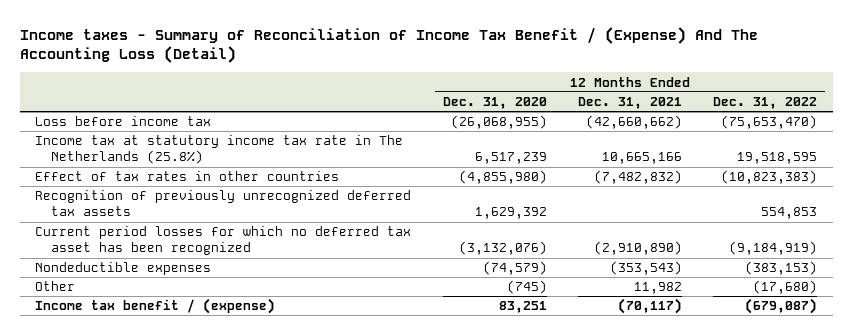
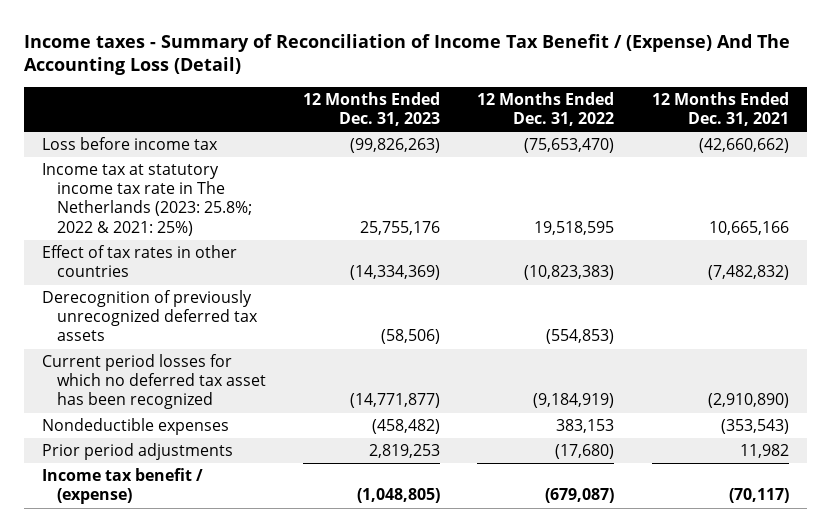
[442,97,547,110] Dec. 31, 2020 -> none
none -> [303,92,441,127] 12 Months Ended Dec. 31, 2023
[35,135,404,165] Income tax at statutory income tax rate in The Netherlands (25.8%) -> [42,163,253,236] Income tax at statutory income tax rate in The Netherlands (2023: 25.8%; 2022 & 2021: 25%)
[35,190,412,217] Recognition of previously unrecognized deferred tax assets -> [42,290,259,342] Derecognition of previously unrecognized deferred tax assets
[761,207,818,220] 554,853 -> [546,329,615,345] (554,853)
[745,261,818,276] (383,153) -> [556,419,615,434] 383,153
[35,281,76,292] Other -> [42,443,234,461] Prior period adjustments

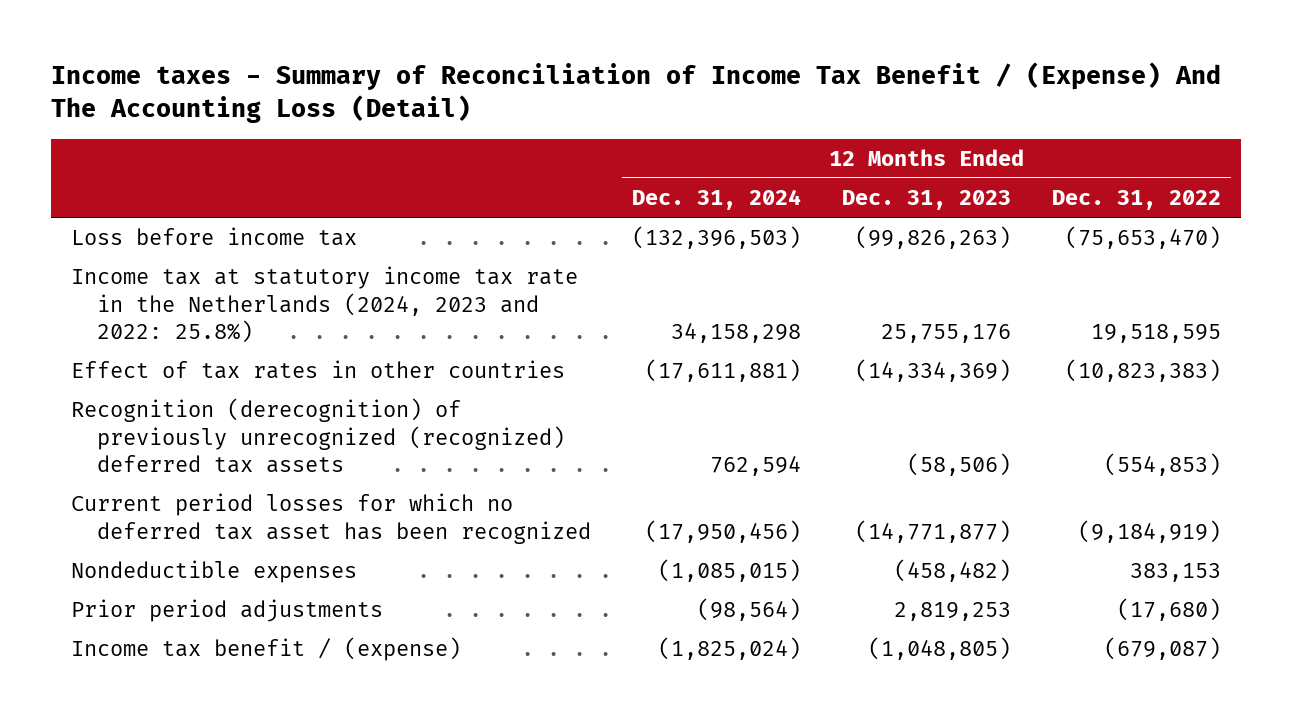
[651,92,789,127] 12 Months Ended Dec. 31, 2021 -> none
none -> [632,189,802,211] Dec. 31, 2024
[42,163,253,236] Income tax at statutory income tax rate in The Netherlands (2023: 25.8%; 2022 & 2021: 25%) -> [71,266,579,344] Income tax at statutory income tax rate in the Netherlands (2024, 2023 and 2022: 25.8%)
[42,290,259,342] Derecognition of previously unrecognized deferred tax assets -> [71,398,566,474] Recognition (derecognition) of previously unrecognized (recognized) deferred tax assets

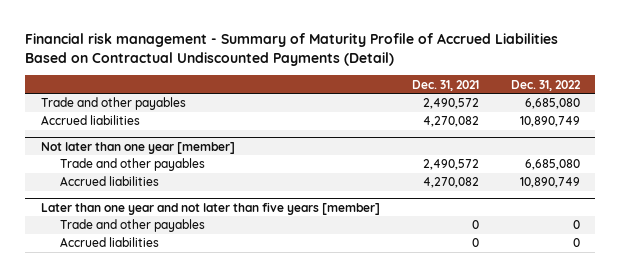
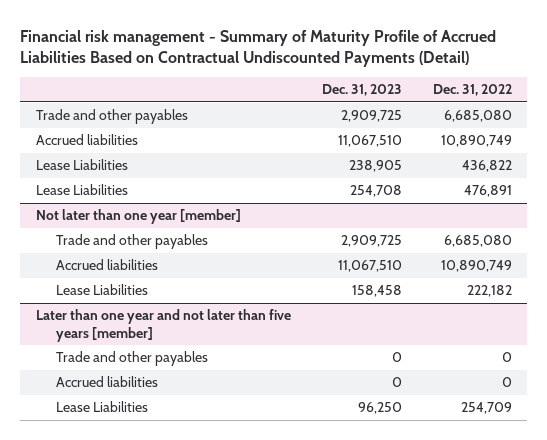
[411,79,479,91] Dec. 31, 2021 -> none
none -> [321,84,402,97] Dec. 31, 2023
none -> [35,159,128,171] Lease Liabilities
none -> [35,184,128,196] Lease Liabilities
none -> [56,284,149,296] Lease Liabilities
none -> [56,401,149,413] Lease Liabilities

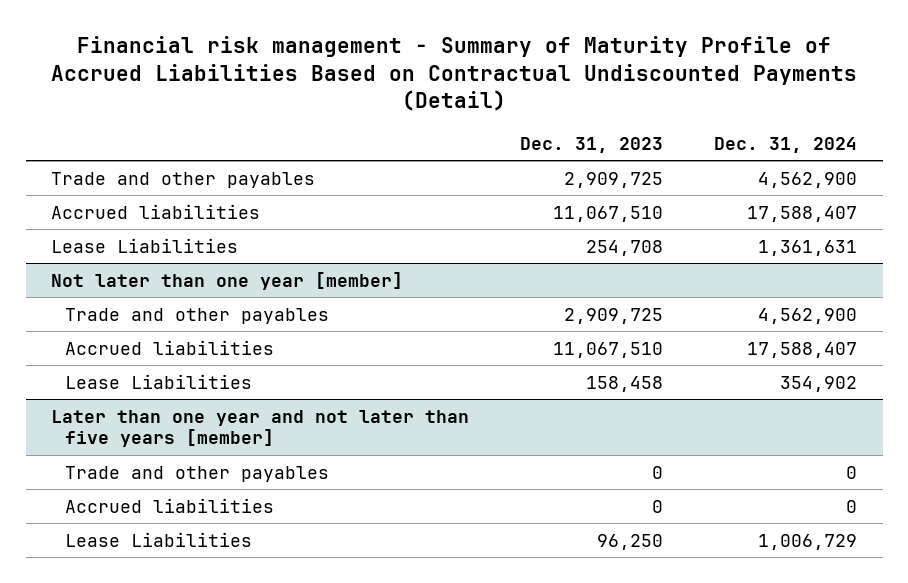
[432,84,512,97] Dec. 31, 2022 -> none
none -> [714,136,858,153] Dec. 31, 2024
[35,159,128,171] Lease Liabilities -> none

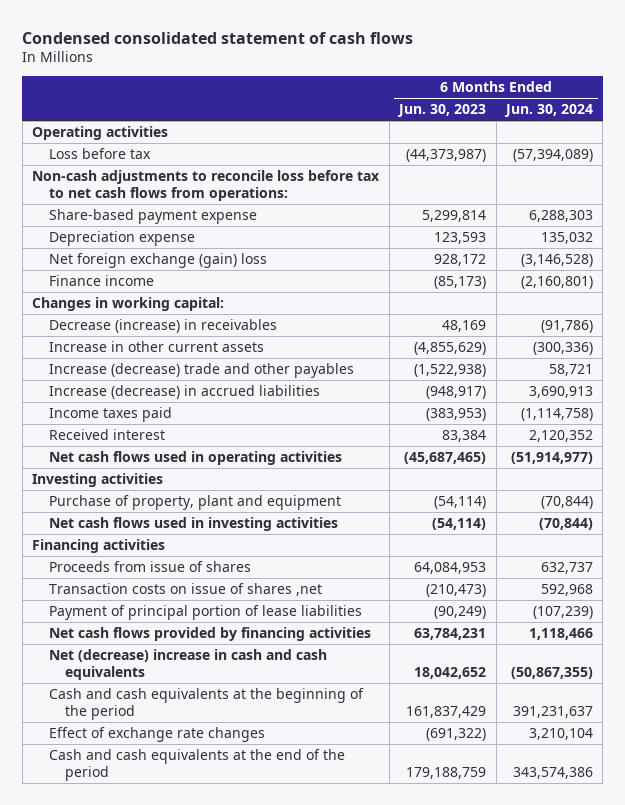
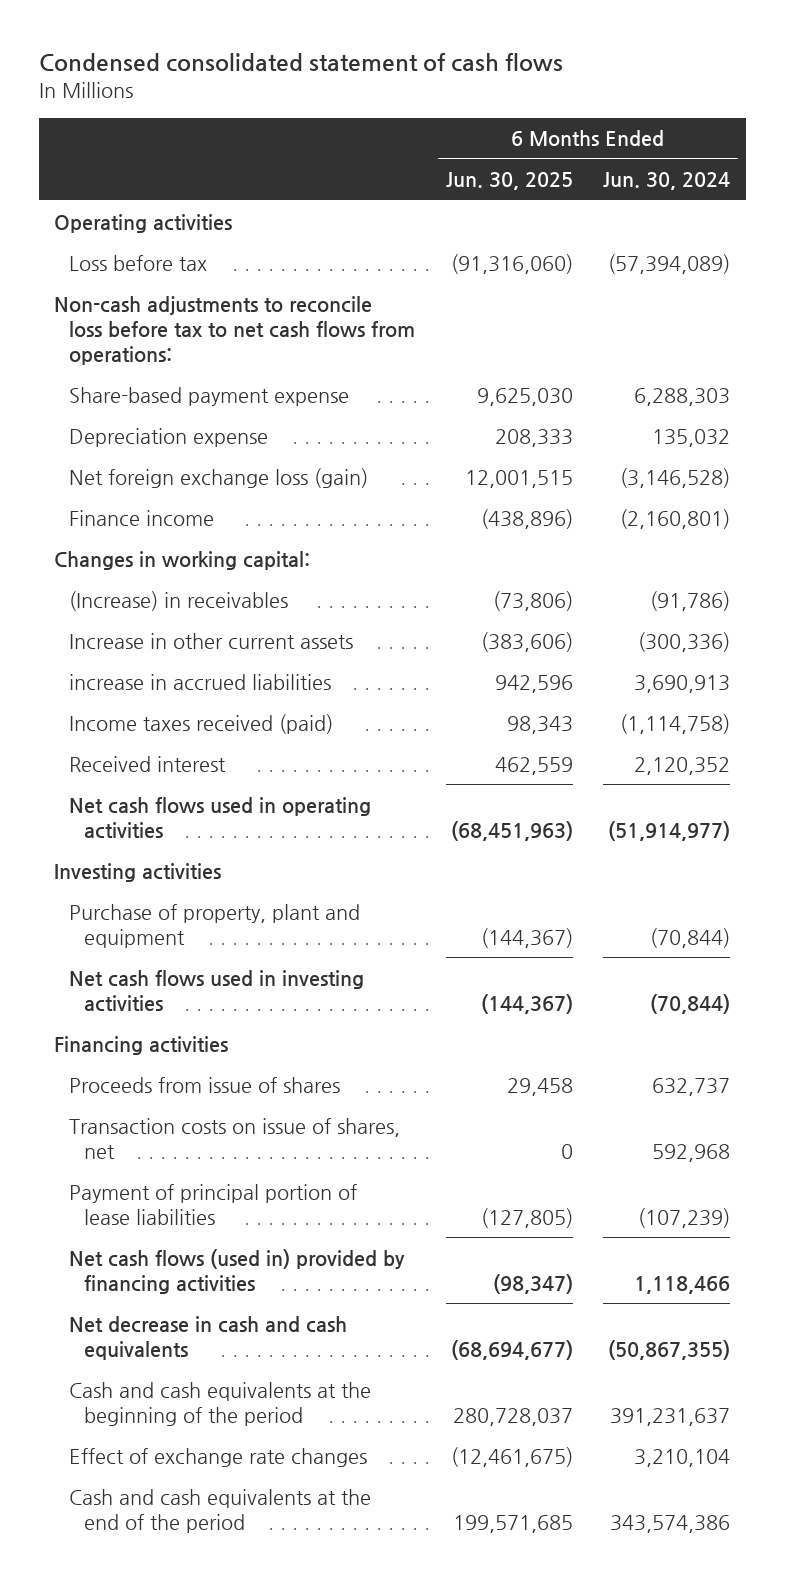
[397,104,487,118] Jun. 30, 2023 -> none
none -> [445,172,573,191] Jun. 30, 2025
[48,253,267,269] Net foreign exchange (gain) loss -> [68,467,368,488] Net foreign exchange loss (gain)
[48,319,277,334] Decrease (increase) in receivables -> [68,590,288,611] (Increase) in receivables
[48,363,354,379] Increase (decrease) trade and other payables -> none
[48,385,320,400] Increase (decrease) in accrued liabilities -> [68,673,331,690] increase in accrued liabilities
[48,407,172,423] Income taxes paid -> [68,713,333,734] Income taxes received (paid)
[48,583,322,597] Transaction costs on issue of shares ,net -> [68,1117,400,1159] Transaction costs on issue of shares, net
[48,627,371,642] Net cash flows provided by financing activities -> [68,1248,405,1294] Net cash flows (used in) provided by financing activities
[48,649,327,681] Net (decrease) increase in cash and cash equivalents -> [68,1315,347,1360] Net decrease in cash and cash equivalents

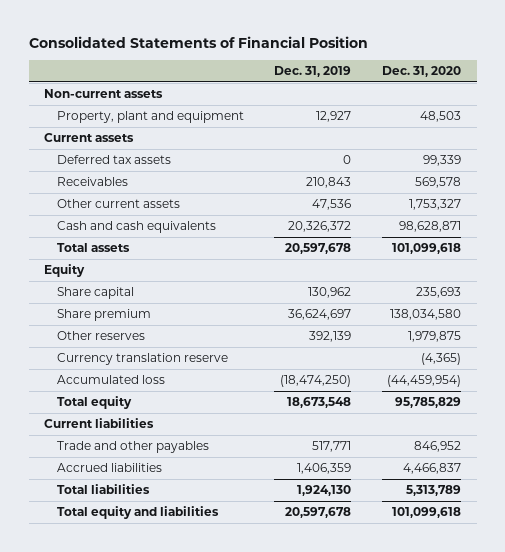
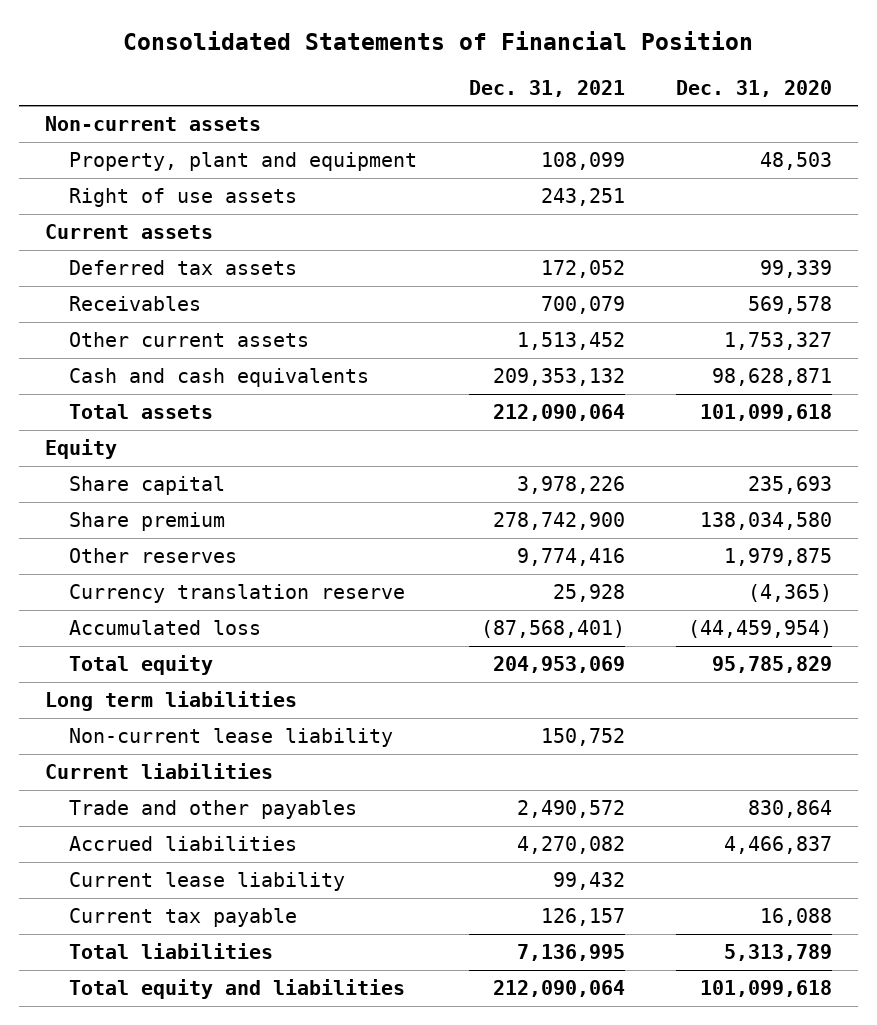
[274,65,352,77] Dec. 31, 2019 -> none
none -> [468,79,625,97] Dec. 31, 2021
none -> [69,188,298,208] Right of use assets
none -> [44,691,297,712] Long term liabilities
none -> [69,728,394,748] Non-current lease liability
[414,441,462,453] 846,952 -> [747,800,832,819] 830,864
none -> [69,872,346,892] Current lease liability
none -> [69,908,298,928] Current tax payable

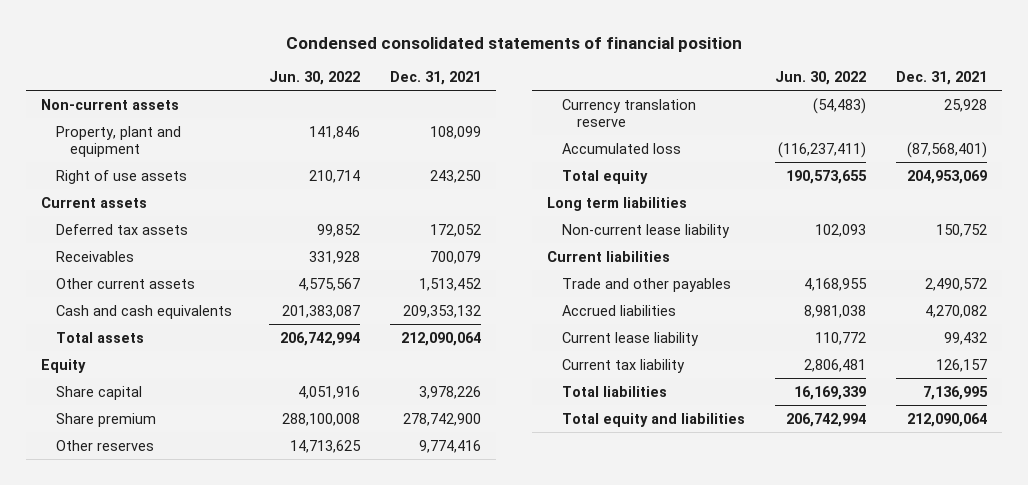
[123,30,754,50] Consolidated Statements of Financial Position -> [286,36,743,52] Condensed consolidated statements of financial position
[675,79,832,97] Dec. 31, 2020 -> none
none -> [268,71,360,86] Jun. 30, 2022
[540,188,625,207] 243,251 -> [429,169,481,183] 243,250
[69,908,298,928] Current tax payable -> [561,358,685,373] Current tax liability

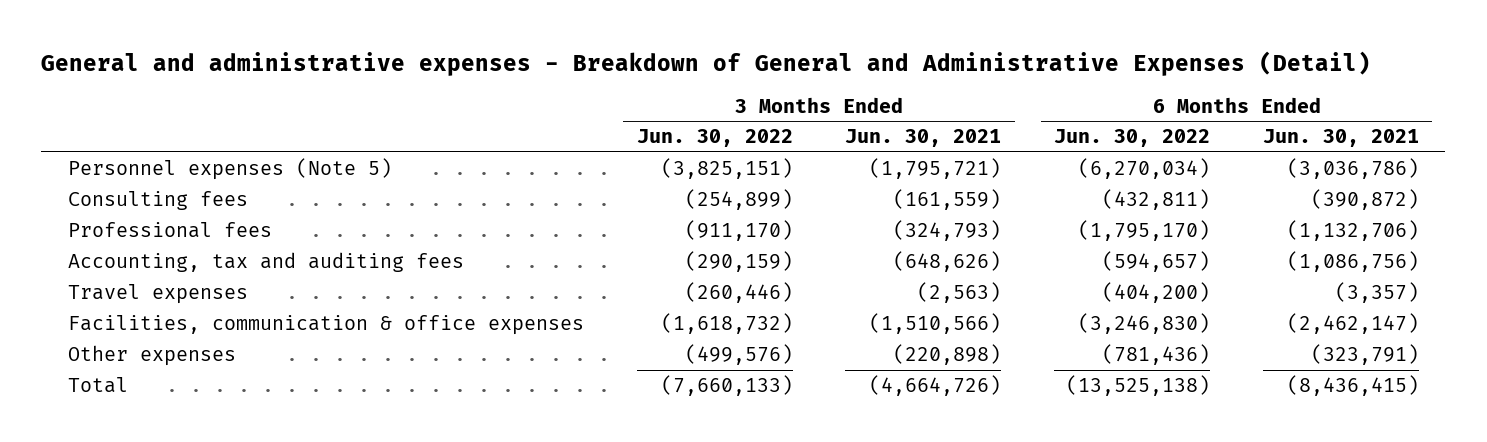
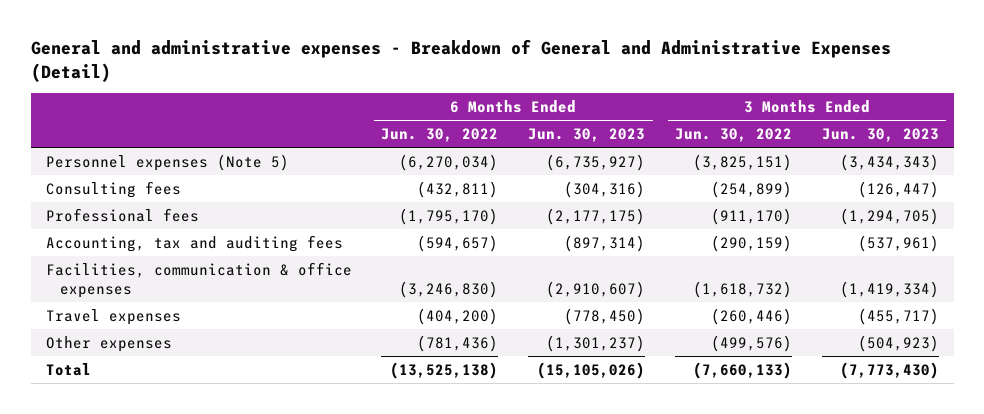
[845,129,1002,148] Jun. 30, 2021 -> none
[1263,129,1420,148] Jun. 30, 2021 -> none
none -> [528,127,646,142] Jun. 30, 2023
none -> [821,127,939,142] Jun. 30, 2023
[67,284,248,305] Travel expenses -> [45,308,181,325] Travel expenses

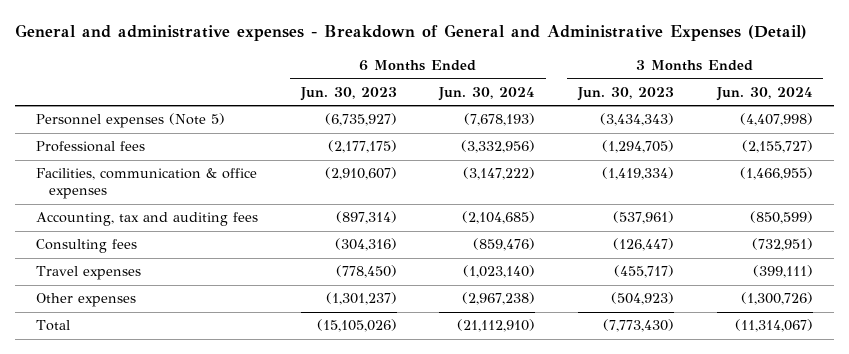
[381,127,499,142] Jun. 30, 2022 -> none
[675,127,793,142] Jun. 30, 2022 -> none
none -> [438,86,536,101] Jun. 30, 2024
none -> [715,86,813,101] Jun. 30, 2024
[45,234,343,252] Accounting, tax and auditing fees -> [36,212,259,227] Accounting, tax and auditing fees
[45,180,181,198] Consulting fees -> [36,239,138,254] Consulting fees

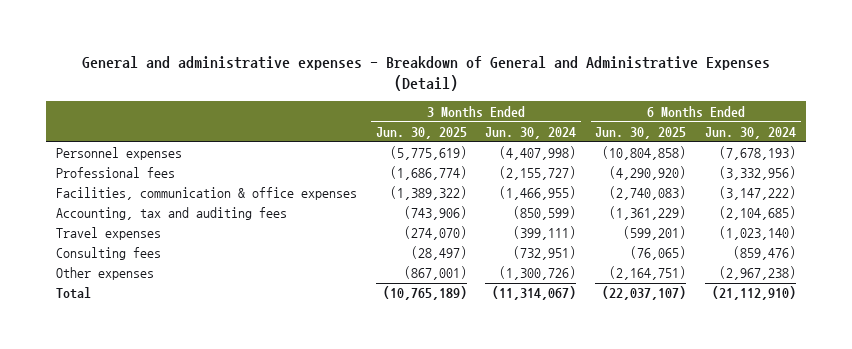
[299,86,397,101] Jun. 30, 2023 -> none
[576,86,674,101] Jun. 30, 2023 -> none
none -> [375,126,467,139] Jun. 30, 2025
none -> [595,126,687,139] Jun. 30, 2025
[36,113,226,129] Personnel expenses (Note 5) -> [55,147,182,161] Personnel expenses
[36,239,138,254] Consulting fees -> [55,247,161,261] Consulting fees

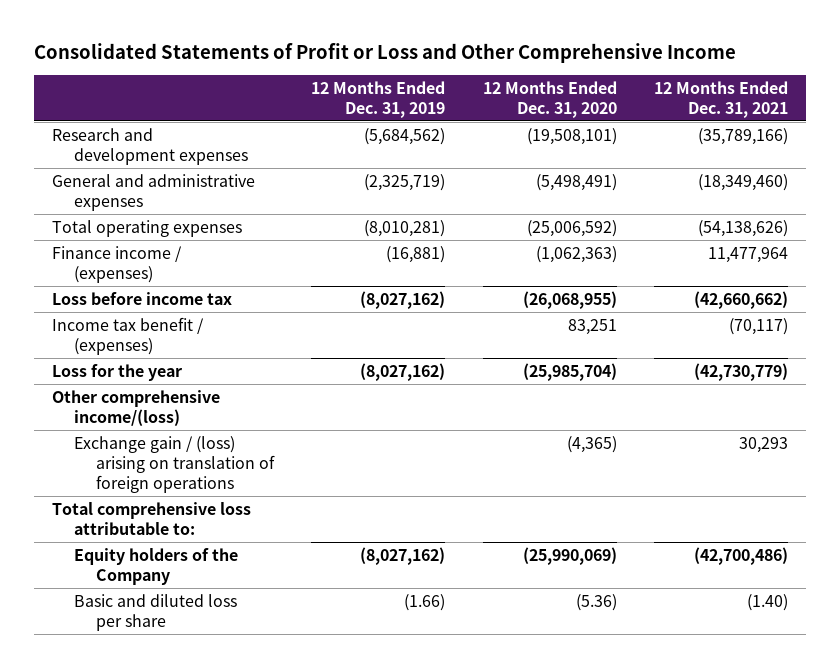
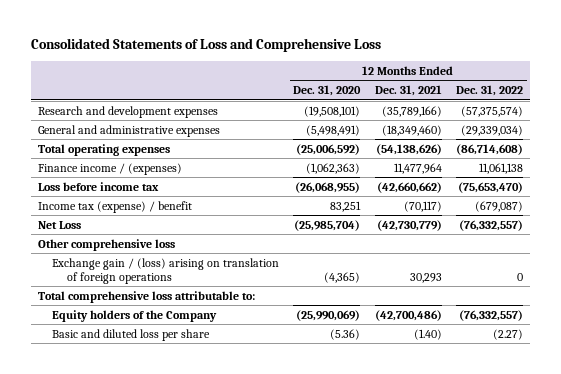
[33,42,736,63] Consolidated Statements of Profit or Loss and Other Comprehensive Income -> [30,38,381,53] Consolidated Statements of Loss and Comprehensive Loss
[311,80,446,118] 12 Months Ended Dec. 31, 2019 -> none
none -> [456,85,524,97] Dec. 31, 2022
[52,317,205,355] Income tax benefit / (expenses) -> [37,200,192,213] Income tax (expense) / benefit
[52,364,183,382] Loss for the year -> [37,220,81,229] Net Loss
[52,390,221,426] Other comprehensive income/(loss) -> [37,238,175,251] Other comprehensive loss

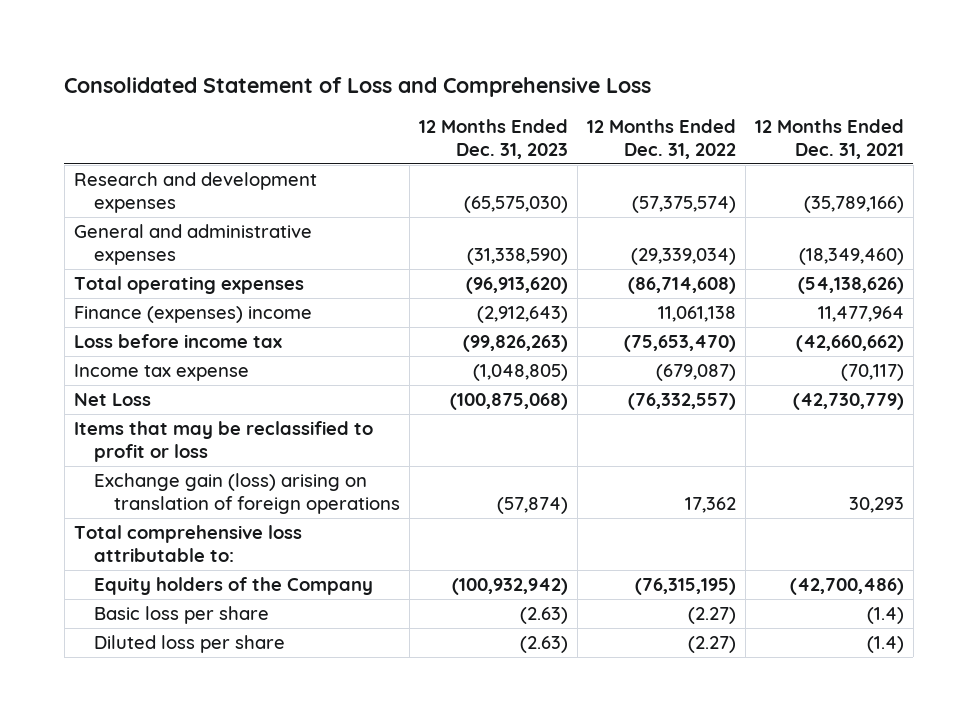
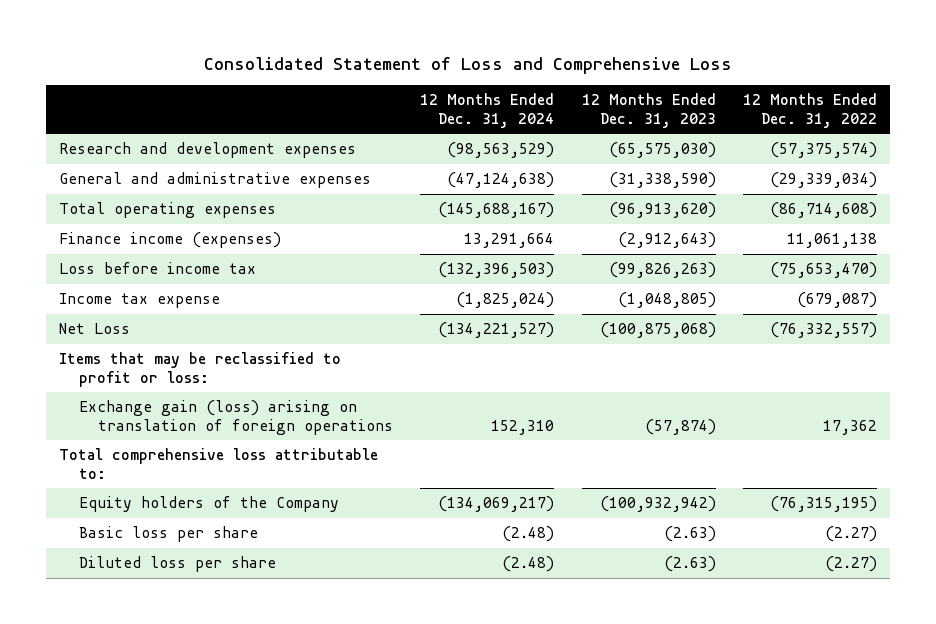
[754,118,904,159] 12 Months Ended Dec. 31, 2021 -> none
none -> [420,93,555,129] 12 Months Ended Dec. 31, 2024
[73,306,312,324] Finance (expenses) income -> [59,232,282,249] Finance income (expenses)
[73,421,373,462] Items that may be reclassified to profit or loss -> [59,352,342,388] Items that may be reclassified to profit or loss:

